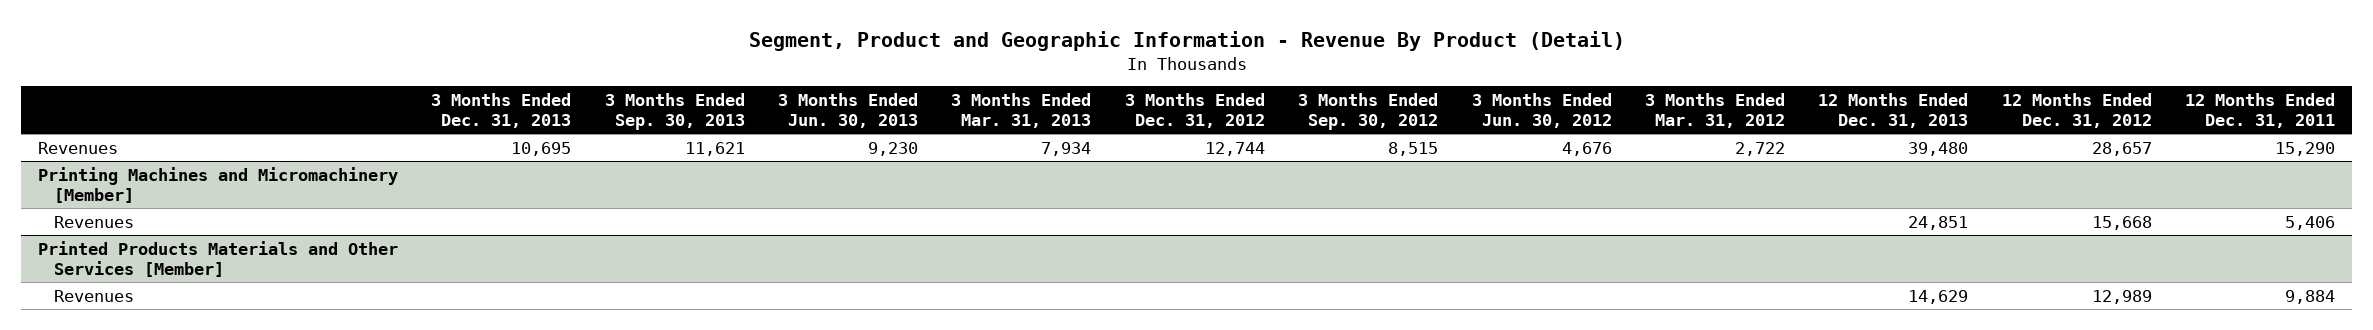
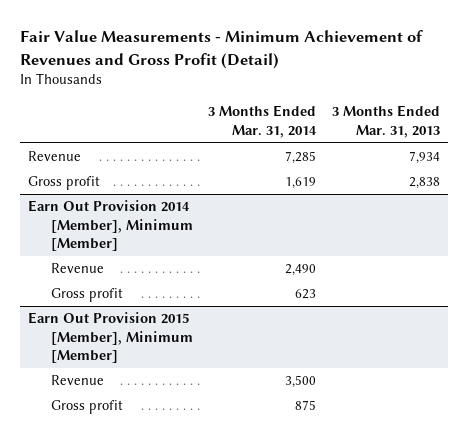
[748,30,1625,51] Segment, Product and Geographic Information - Revenue By Product (Detail) -> [19,30,423,69] Fair Value Measurements - Minimum Achievement of Revenues and Gross Profit (Detail)
[431,93,572,128] 3 Months Ended Dec. 31, 2013 -> none
[604,93,745,130] 3 Months Ended Sep. 30, 2013 -> none
[777,93,918,128] 3 Months Ended Jun. 30, 2013 -> none
[1124,93,1265,128] 3 Months Ended Dec. 31, 2012 -> none
[1298,93,1439,130] 3 Months Ended Sep. 30, 2012 -> none
[1471,93,1612,128] 3 Months Ended Jun. 30, 2012 -> none
[1645,93,1786,128] 3 Months Ended Mar. 31, 2012 -> none
[1818,93,1969,128] 12 Months Ended Dec. 31, 2013 -> none
[2001,93,2152,128] 12 Months Ended Dec. 31, 2012 -> none
[2185,93,2336,128] 12 Months Ended Dec. 31, 2011 -> none
none -> [208,105,318,138] 3 Months Ended Mar. 31, 2014
[37,166,398,203] Printing Machines and Micromachinery [Member] -> none
[54,215,135,228] Revenues -> none
[37,240,398,277] Printed Products Materials and Other Services [Member] -> none
[54,289,135,302] Revenues -> none
[37,141,118,154] Revenues -> [27,151,81,162] Revenue
none -> [27,176,100,191] Gross profit
none -> [27,200,193,252] Earn Out Provision 2014 [Member], Minimum [Member]
none -> [50,263,104,274] Revenue
none -> [50,288,123,303] Gross profit
none -> [27,312,193,364] Earn Out Provision 2015 [Member], Minimum [Member]
none -> [50,375,104,386] Revenue
none -> [50,400,123,415] Gross profit

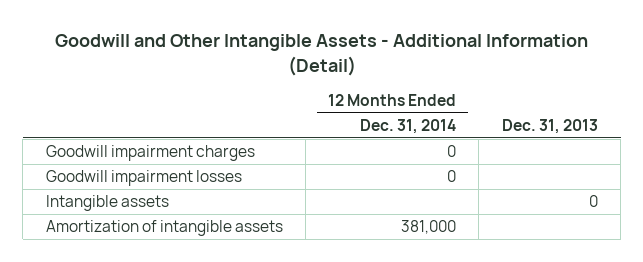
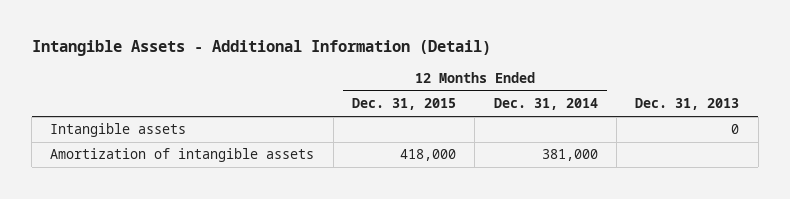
[54,34,588,76] Goodwill and Other Intangible Assets - Additional Information (Detail) -> [31,40,491,57] Intangible Assets - Additional Information (Detail)
none -> [352,98,457,111] Dec. 31, 2015
[45,145,255,162] Goodwill impairment charges -> none
[45,170,242,187] Goodwill impairment losses -> none

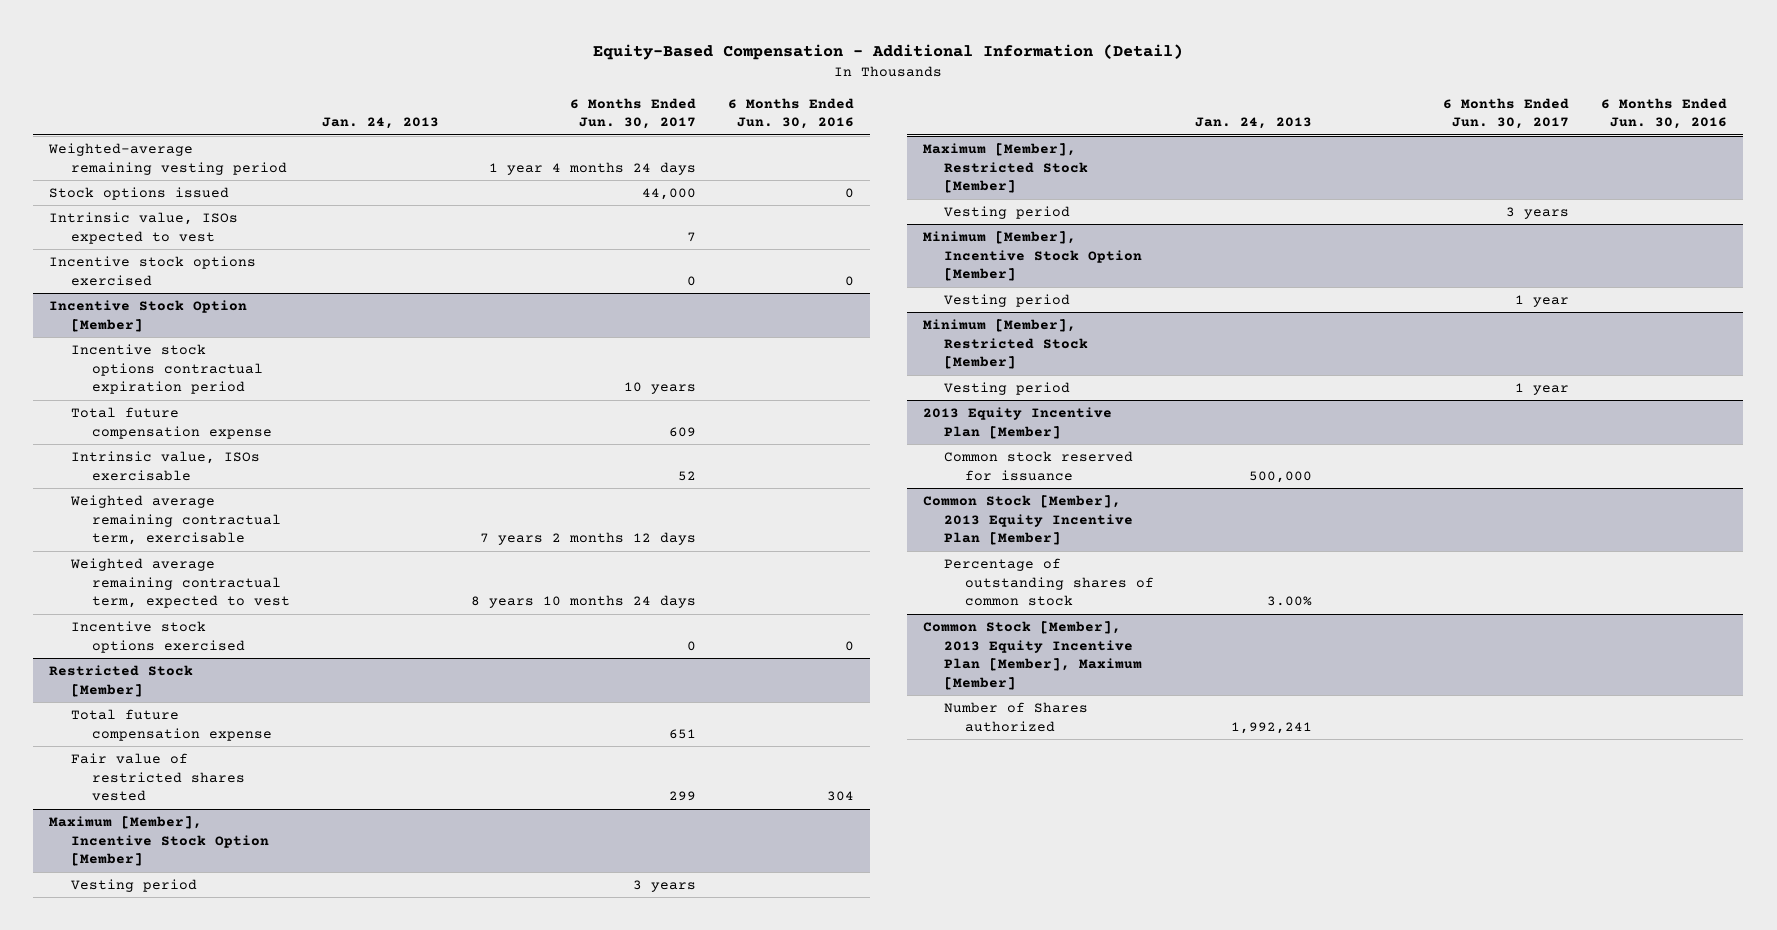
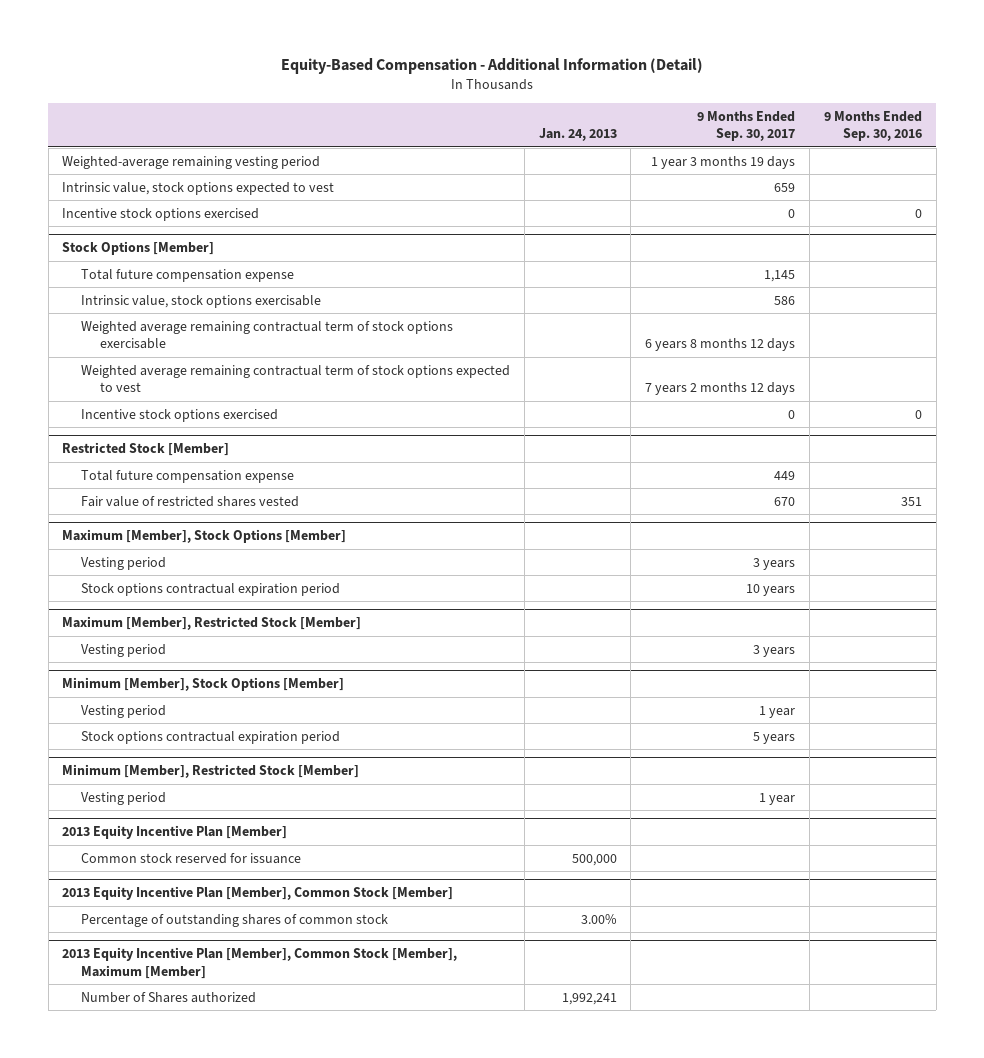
[569,97,696,130] 6 Months Ended Jun. 30, 2017 -> none
[727,97,854,130] 6 Months Ended Jun. 30, 2016 -> none
none -> [697,110,796,142] 9 Months Ended Sep. 30, 2017
none -> [823,110,922,142] 9 Months Ended Sep. 30, 2016
[49,187,230,201] Stock options issued -> none
[49,212,239,244] Intrinsic value, ISOs expected to vest -> [62,181,335,195] Intrinsic value, stock options expected to vest
[70,344,263,395] Incentive stock options contractual expiration period -> none
[49,300,248,332] Incentive Stock Option [Member] -> [62,241,215,256] Stock Options [Member]
[70,451,260,481] Intrinsic value, ISOs exercisable -> [81,294,322,308] Intrinsic value, stock options exercisable
[69,495,281,546] Weighted average remaining contractual term, exercisable -> [81,320,454,350] Weighted average remaining contractual term of stock options exercisable
[69,558,290,609] Weighted average remaining contractual term, expected to vest -> [81,364,511,393] Weighted average remaining contractual term of stock options expected to vest
[49,816,269,867] Maximum [Member], Incentive Stock Option [Member] -> [62,529,347,544] Maximum [Member], Stock Options [Member]
none -> [81,582,341,596] Stock options contractual expiration period
[922,231,1142,282] Minimum [Member], Incentive Stock Option [Member] -> [62,677,345,692] Minimum [Member], Stock Options [Member]
none -> [81,730,341,744] Stock options contractual expiration period
[922,495,1133,546] Common Stock [Member], 2013 Equity Incentive Plan [Member] -> [62,886,454,901] 2013 Equity Incentive Plan [Member], Common Stock [Member]
[922,621,1142,690] Common Stock [Member], 2013 Equity Incentive Plan [Member], Maximum [Member] -> [62,947,458,979] 2013 Equity Incentive Plan [Member], Common Stock [Member], Maximum [Member]

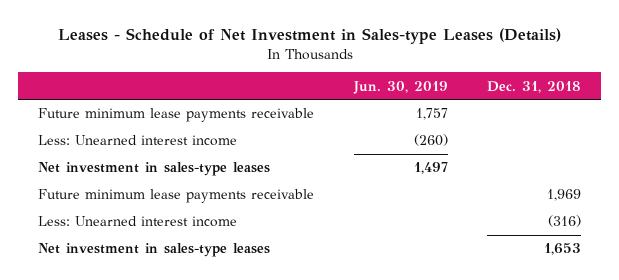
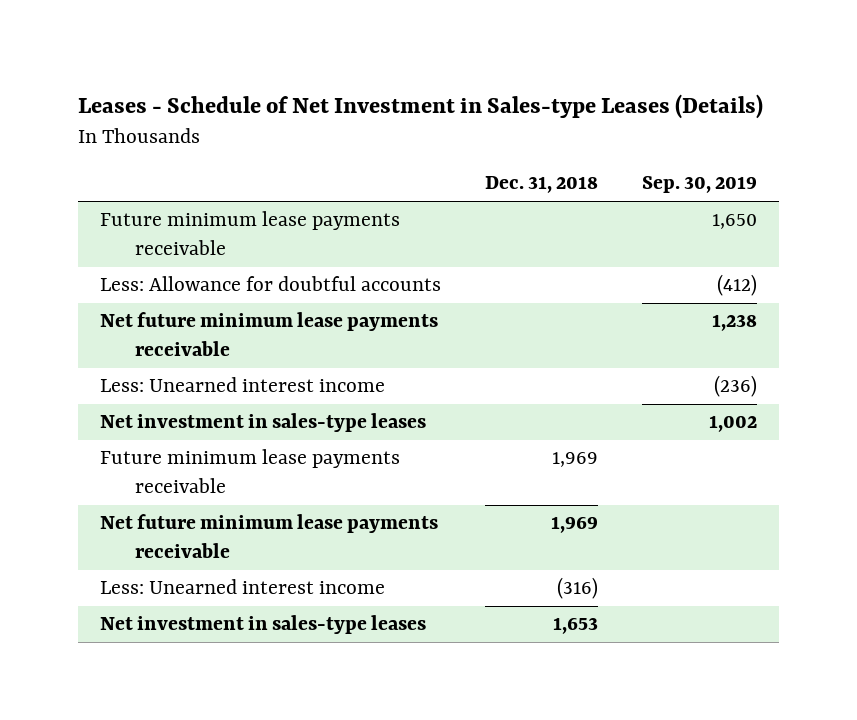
[352,80,448,94] Jun. 30, 2019 -> none
none -> [641,176,757,194] Sep. 30, 2019
none -> [99,276,441,292] Less: Allowance for doubtful accounts
none -> [99,312,438,356] Net future minimum lease payments receivable
none -> [99,514,438,558] Net future minimum lease payments receivable

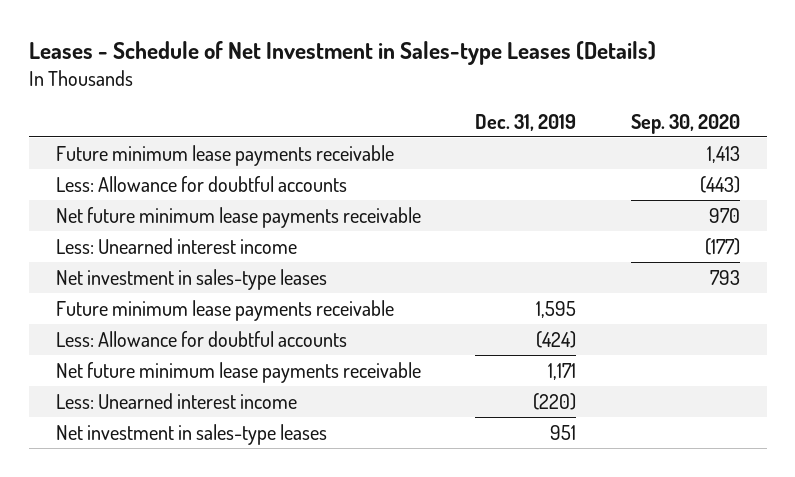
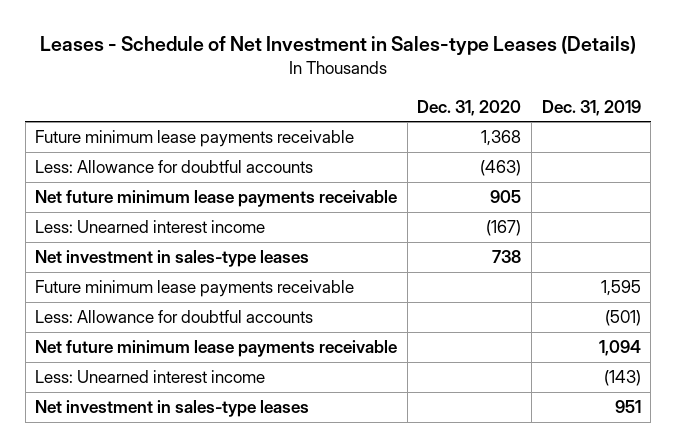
[630,113,740,134] Sep. 30, 2020 -> none
none -> [417,99,522,116] Dec. 31, 2020
[536,330,577,348] (424) -> [604,310,641,327] (501)
[548,362,577,380] 1,171 -> [598,340,641,357] 1,094
[533,392,577,410] (220) -> [603,370,641,387] (143)

